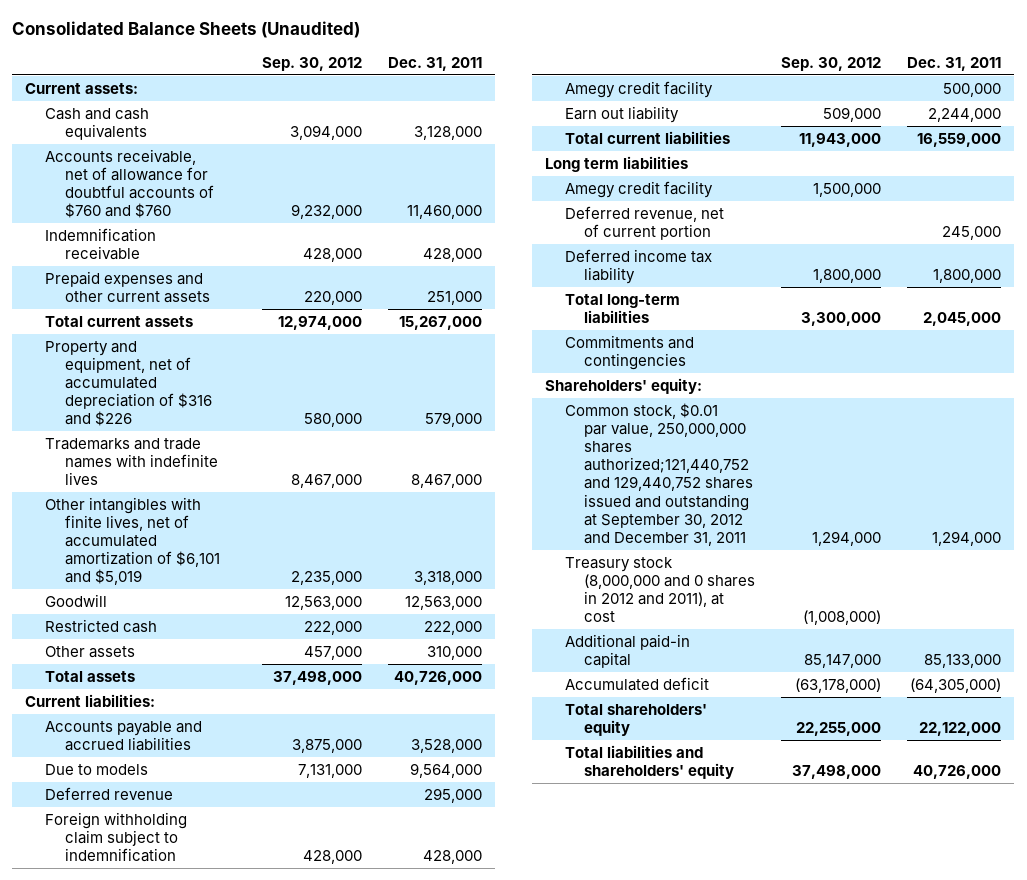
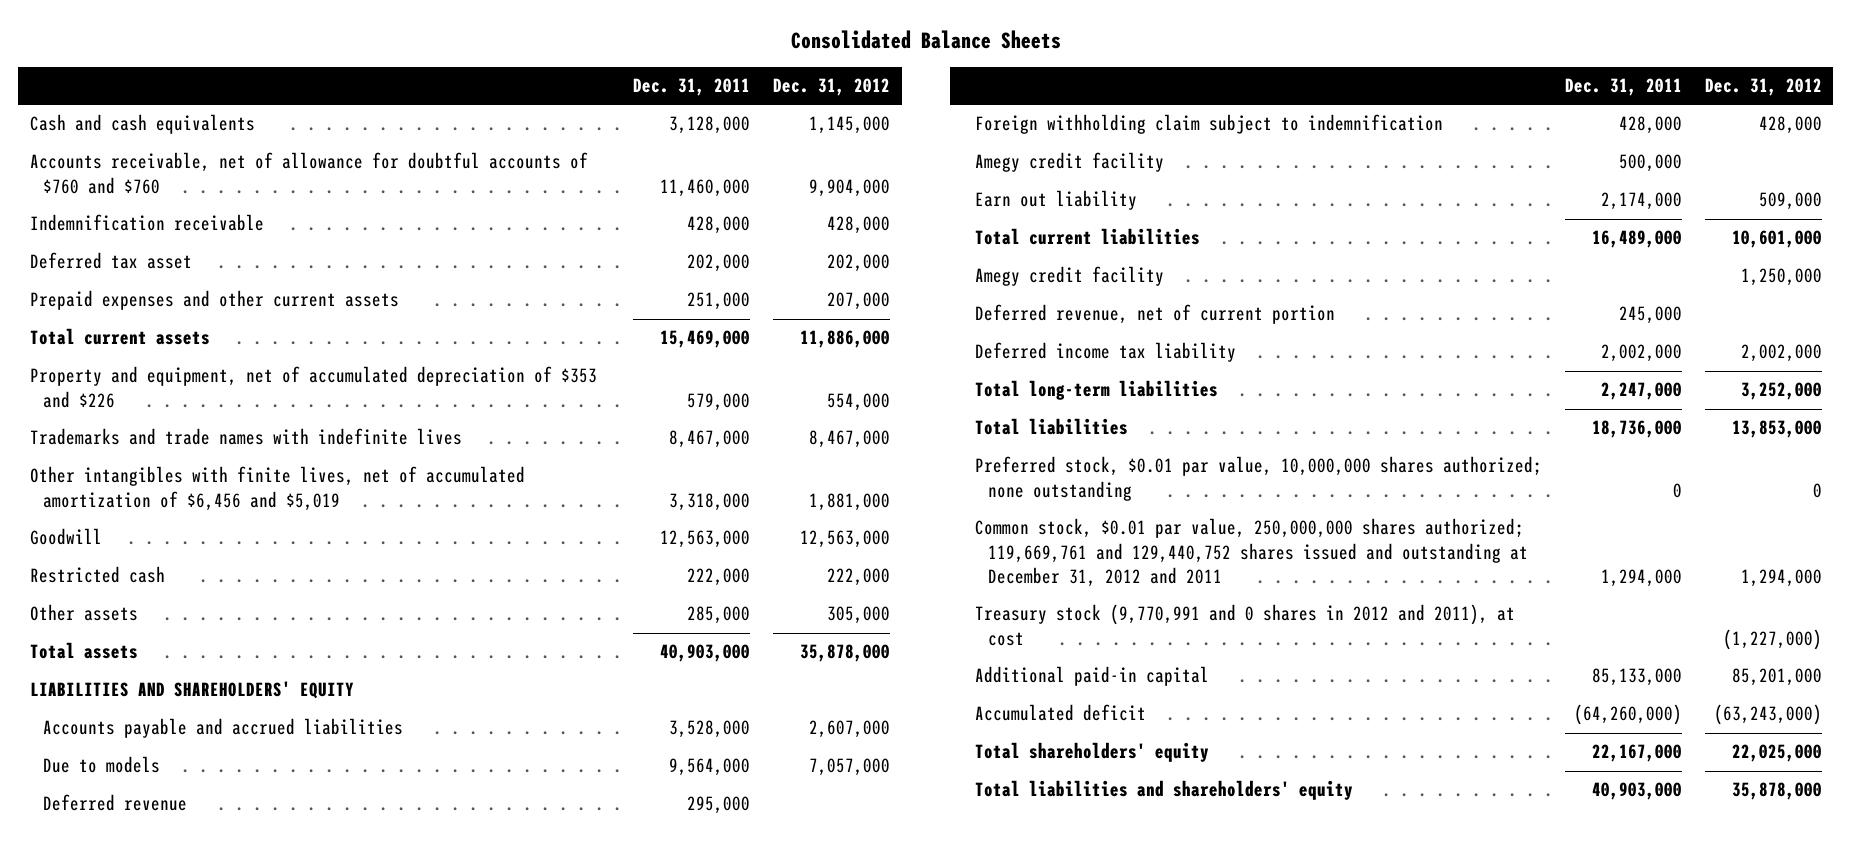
[12,21,361,39] Consolidated Balance Sheets (Unaudited) -> [790,29,1061,49] Consolidated Balance Sheets
[261,56,362,71] Sep. 30, 2012 -> none
none -> [773,78,891,97] Dec. 31, 2012
[25,82,139,94] Current assets: -> none
none -> [29,252,192,270] Deferred tax asset
[398,315,482,330] 15,267,000 -> [660,330,751,349] 15,469,000
[45,340,212,427] Property and equipment, net of accumulated depreciation of $316 and $226 -> [29,366,597,408] Property and equipment, net of accumulated depreciation of $353 and $226
[45,496,220,586] Other intangibles with finite lives, net of accumulated amortization of $6,101 and $5,019 -> [29,466,525,511] Other intangibles with finite lives, net of accumulated amortization of $6,456 and $5,019
[25,693,156,707] Current liabilities: -> none
[426,645,482,660] 310,000 -> [687,606,751,625] 285,000
[393,670,482,685] 40,726,000 -> [660,644,751,663] 40,903,000
none -> [29,681,354,700] LIABILITIES AND SHAREHOLDERS' EQUITY
[544,155,688,172] Long term liabilities -> none
[928,107,1002,122] 2,244,000 -> [1600,192,1682,211] 2,174,000
[917,132,1002,147] 16,559,000 -> [1591,230,1682,249] 16,489,000
[564,334,694,370] Commitments and contingencies -> none
[544,377,702,394] Shareholders' equity: -> none
[933,268,1002,283] 1,800,000 -> [1600,344,1682,363] 2,002,000
[923,311,1002,326] 2,045,000 -> [1600,382,1682,401] 2,247,000
none -> [974,418,1128,436] Total liabilities
none -> [974,456,1542,501] Preferred stock, $0.01 par value, 10,000,000 shares authorized; none outstanding
[564,402,754,546] Common stock, $0.01 par value, 250,000,000 shares authorized;121,440,752 and 129,440,752 shares issued and outstanding at September 30, 2012 and December 31, 2011 -> [974,518,1529,588] Common stock, $0.01 par value, 250,000,000 shares authorized; 119,669,761 and 129,440,752 shares issued and outstanding at December 31, 2012 and 2011
[564,556,756,623] Treasury stock (8,000,000 and 0 shares in 2012 and 2011), at cost -> [974,604,1515,646] Treasury stock (9,770,991 and 0 shares in 2012 and 2011), at cost
[910,677,1002,693] (64,305,000) -> [1573,704,1682,726] (64,260,000)
[919,721,1002,736] 22,122,000 -> [1591,744,1682,763] 22,167,000
[913,764,1002,779] 40,726,000 -> [1591,782,1682,801] 40,903,000

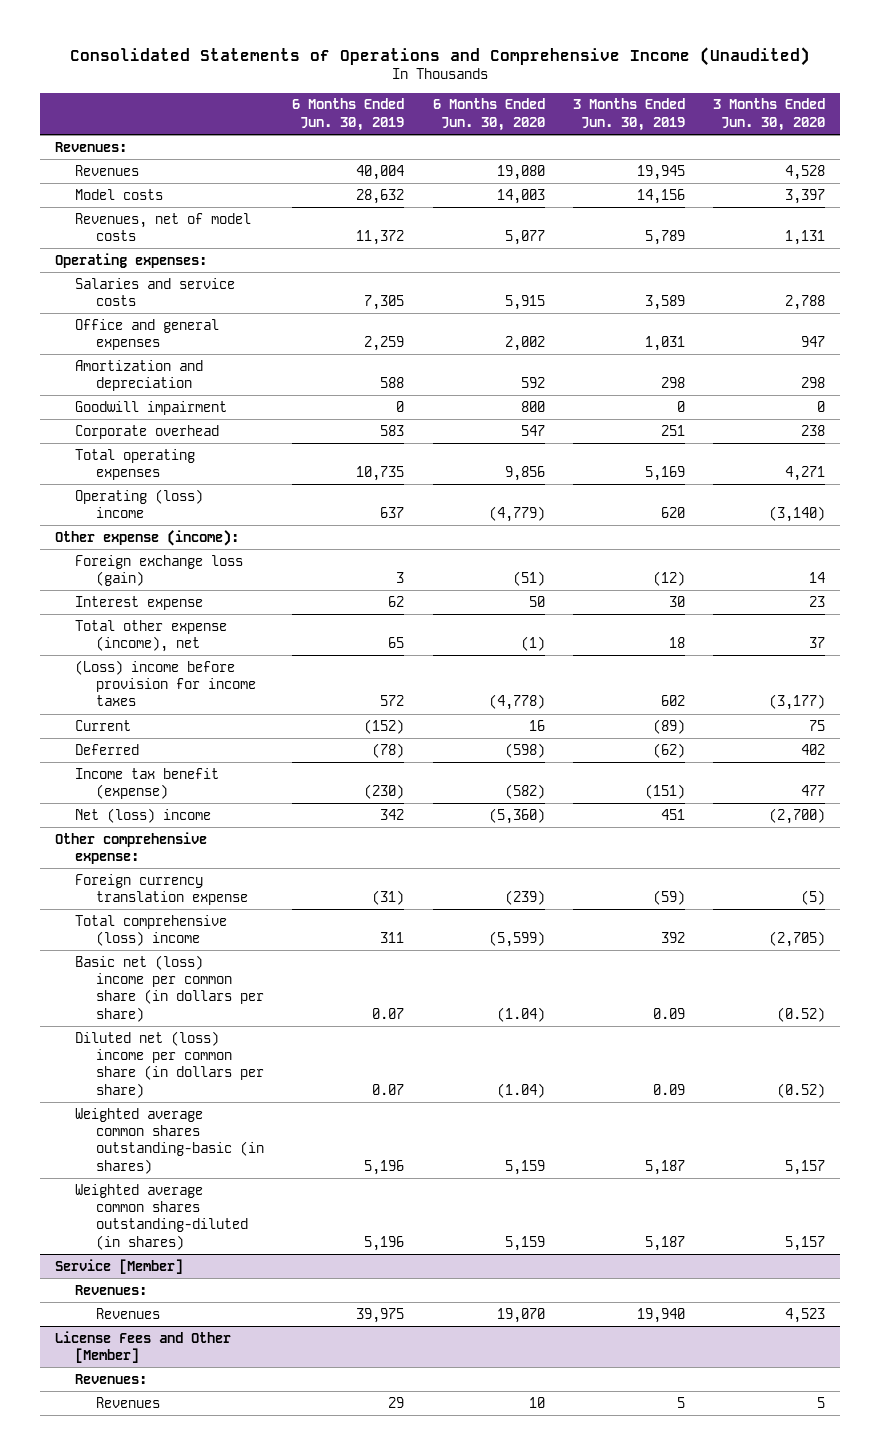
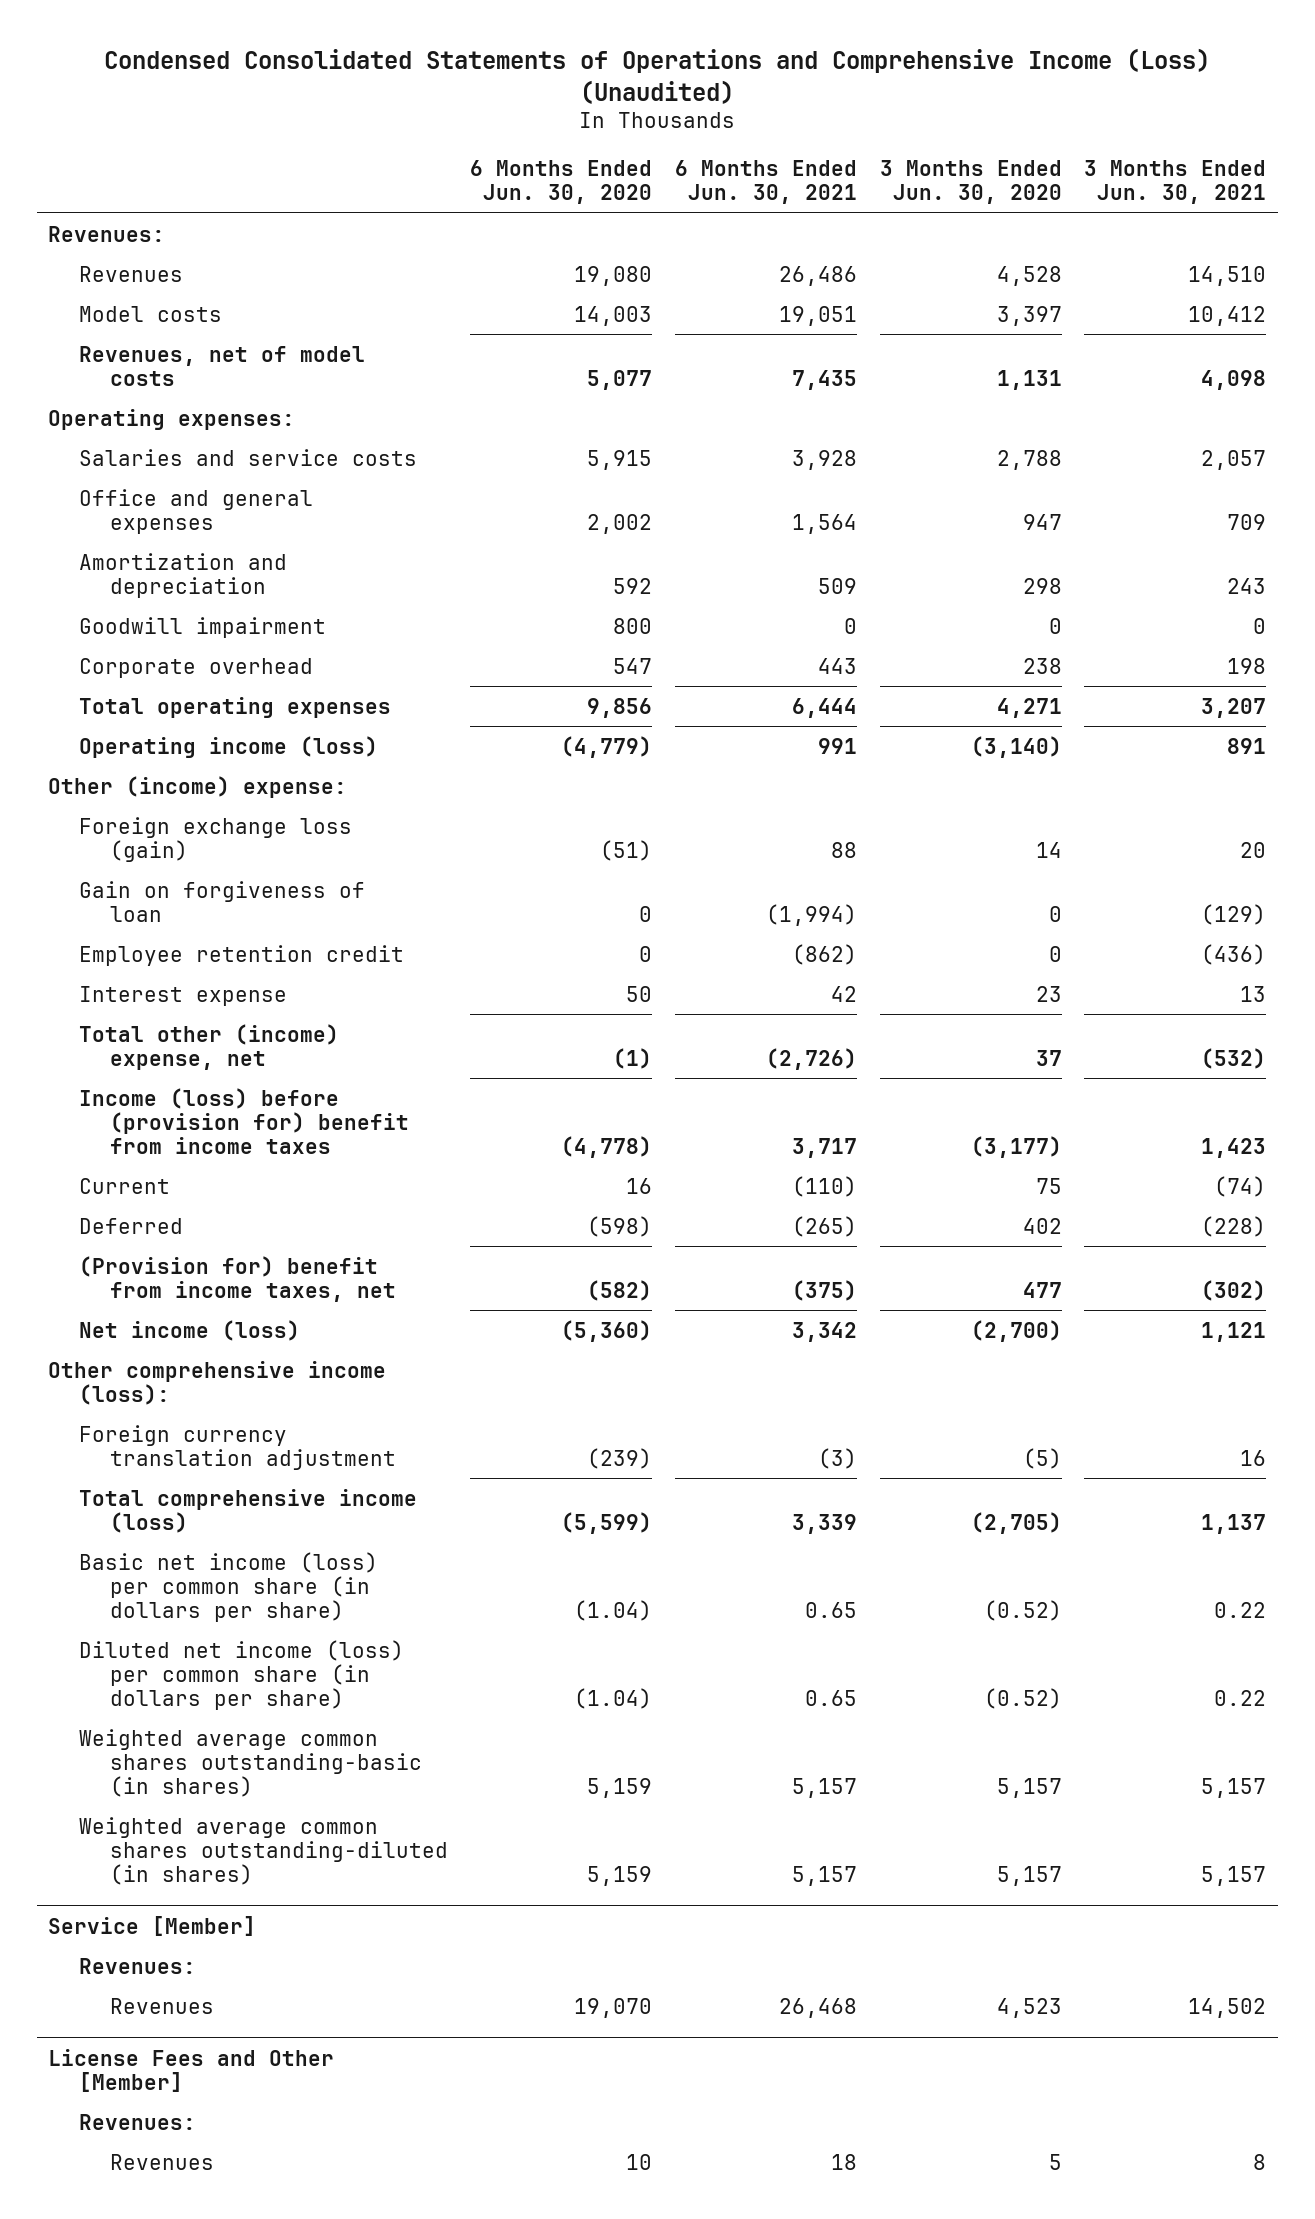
[70,47,811,67] Consolidated Statements of Operations and Comprehensive Income (Unaudited) -> [104,47,1211,104] Condensed Consolidated Statements of Operations and Comprehensive Income (Loss) (Unaudited)
[292,98,405,131] 6 Months Ended Jun. 30, 2019 -> none
[572,98,685,131] 3 Months Ended Jun. 30, 2019 -> none
none -> [674,160,857,205] 6 Months Ended Jun. 30, 2021
none -> [1084,160,1267,205] 3 Months Ended Jun. 30, 2021
[75,488,204,519] Operating (loss) income -> [78,735,378,758] Operating income (loss)
[54,529,239,546] Other expense (income): -> [48,775,348,798] Other (income) expense:
none -> [78,880,365,922] Gain on forgiveness of loan
none -> [78,944,404,966] Employee retention credit
[75,619,228,653] Total other expense (income), net -> [78,1023,339,1070] Total other (income) expense, net
[75,659,256,707] (Loss) income before provision for income taxes -> [78,1087,409,1154] Income (loss) before (provision for) benefit from income taxes
[75,767,220,800] Income tax benefit (expense) -> [78,1255,396,1302] (Provision for) benefit from income taxes, net
[75,807,212,823] Net (loss) income -> [78,1319,300,1341] Net income (loss)
[54,831,207,865] Other comprehensive expense: -> [48,1360,387,1405] Other comprehensive income (loss):
[75,873,248,906] Foreign currency translation expense -> [78,1424,396,1470] Foreign currency translation adjustment
[75,914,228,947] Total comprehensive (loss) income -> [78,1488,417,1533] Total comprehensive income (loss)
[75,954,264,1022] Basic net (loss) income per common share (in dollars per share) -> [78,1551,378,1622] Basic net income (loss) per common share (in dollars per share)
[75,1030,264,1098] Diluted net (loss) income per common share (in dollars per share) -> [78,1639,404,1710] Diluted net income (loss) per common share (in dollars per share)

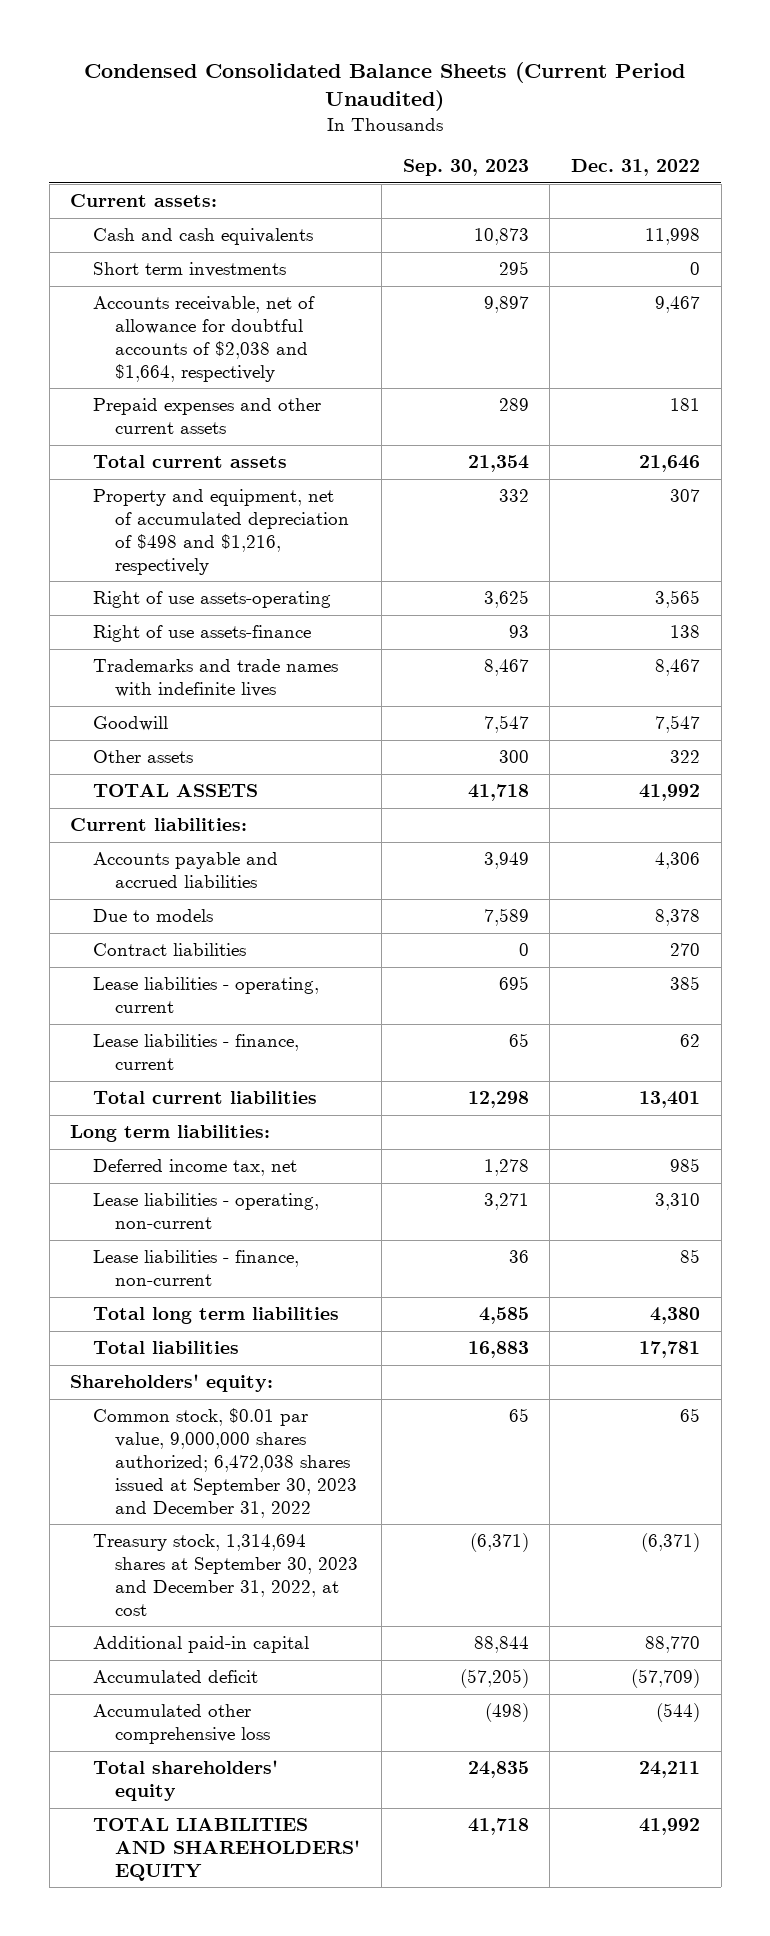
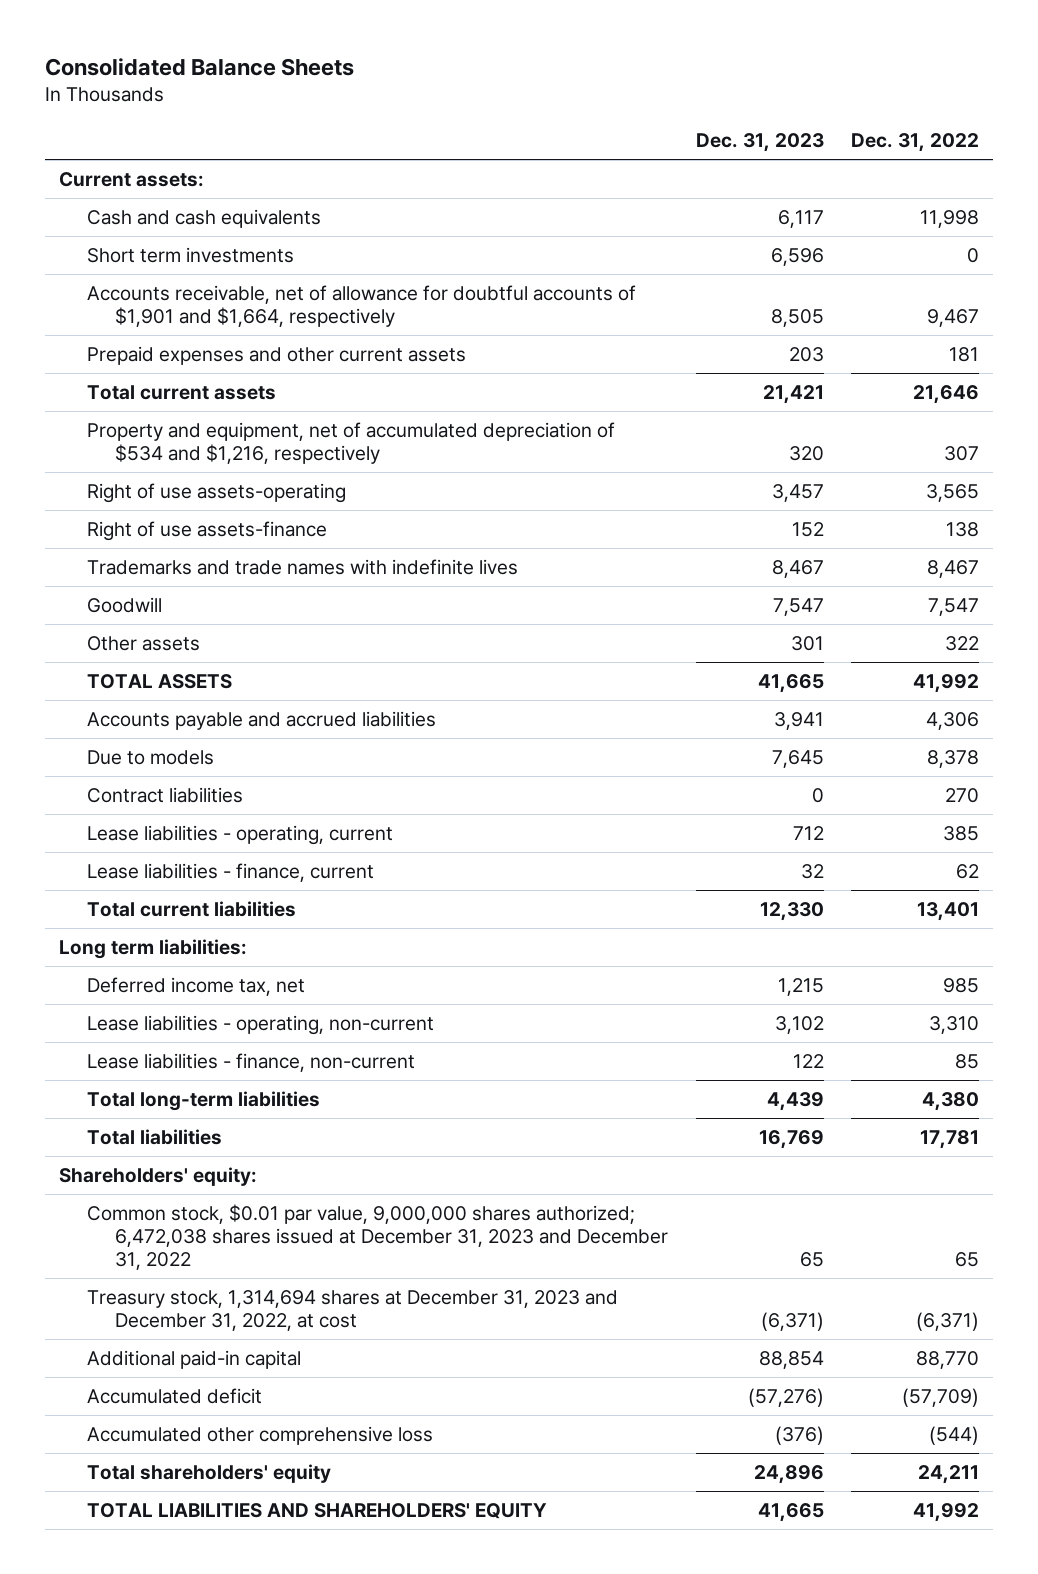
[84,61,686,111] Condensed Consolidated Balance Sheets (Current Period Unaudited) -> [44,58,354,77] Consolidated Balance Sheets
[402,159,529,177] Sep. 30, 2023 -> none
none -> [695,132,824,152] Dec. 31, 2023
[92,296,315,382] Accounts receivable, net of allowance for doubtful accounts of $2,038 and $1,664, respectively -> [86,284,636,328] Accounts receivable, net of allowance for doubtful accounts of $1,901 and $1,664, respectively
[92,489,350,575] Property and equipment, net of accumulated depreciation of $498 and $1,216, respectively -> [86,421,615,465] Property and equipment, net of accumulated depreciation of $534 and $1,216, respectively
[70,818,248,832] Current liabilities: -> none
[92,1307,339,1325] Total long term liabilities -> [86,1090,320,1111] Total long-term liabilities
[92,1408,358,1518] Common stock, $0.01 par value, 9,000,000 shares authorized; 6,472,038 shares issued at September 30, 2023 and December 31, 2022 -> [86,1203,669,1271] Common stock, $0.01 par value, 9,000,000 shares authorized; 6,472,038 shares issued at December 31, 2023 and December 31, 2022
[92,1534,359,1616] Treasury stock, 1,314,694 shares at September 30, 2023 and December 31, 2022, at cost -> [86,1289,618,1332] Treasury stock, 1,314,694 shares at December 31, 2023 and December 31, 2022, at cost

